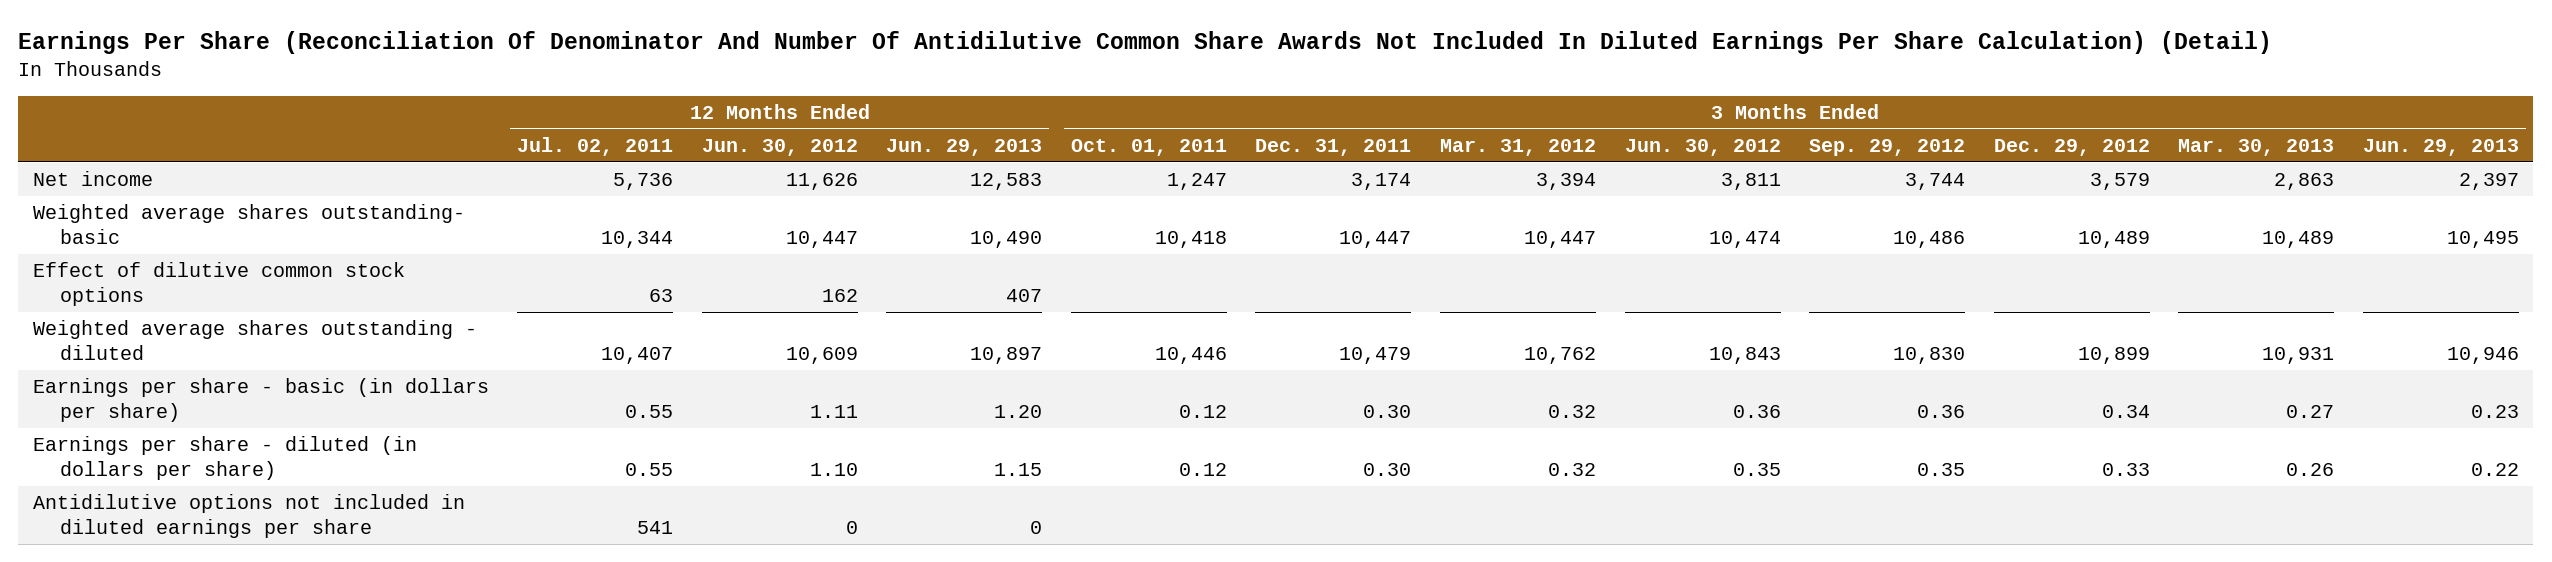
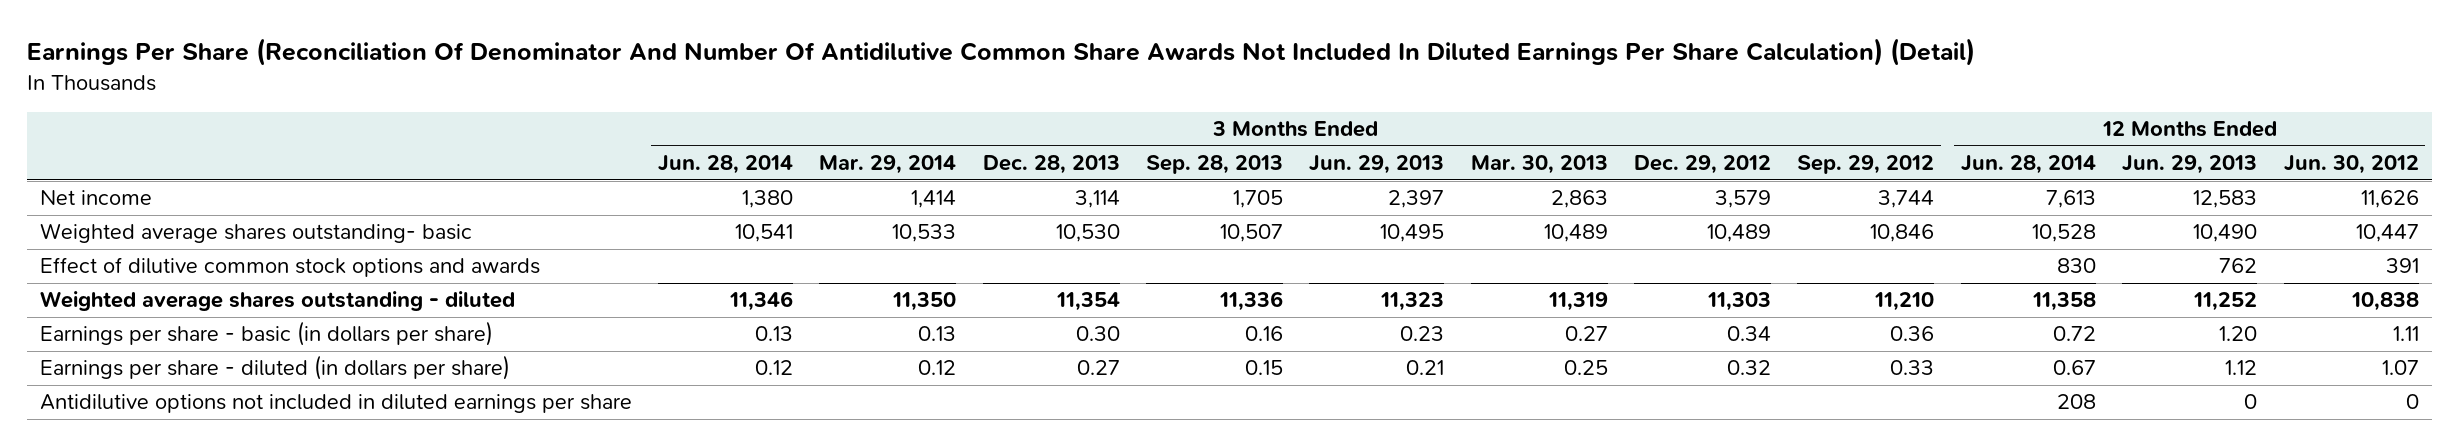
[517,136,674,156] Jul. 02, 2011 -> none
[1070,138,1227,156] Oct. 01, 2011 -> none
[1255,138,1412,156] Dec. 31, 2011 -> none
[1440,138,1597,156] Mar. 31, 2012 -> none
[1624,138,1781,156] Jun. 30, 2012 -> none
none -> [658,155,794,175] Jun. 28, 2014
none -> [819,155,957,175] Mar. 29, 2014
none -> [982,155,1120,175] Dec. 28, 2013
none -> [1146,155,1284,175] Sep. 28, 2013
none -> [1960,155,2096,175] Jun. 28, 2014
[1893,231,1966,249] 10,486 -> [1870,224,1935,243] 10,846
[32,262,405,307] Effect of dilutive common stock options -> [39,257,540,278] Effect of dilutive common stock options and awards
[821,289,858,303] 162 -> [2385,258,2419,274] 391
[1006,289,1043,303] 407 -> [2219,258,2258,274] 762
[785,347,858,365] 10,609 -> [2350,292,2419,312] 10,838
[970,347,1043,365] 10,897 -> [2193,292,2258,312] 11,252
[1893,347,1966,365] 10,830 -> [1874,292,1935,312] 11,210
[2077,347,2150,365] 10,899 -> [1707,292,1772,312] 11,303
[2262,347,2335,365] 10,931 -> [1547,292,1608,312] 11,319
[2446,347,2519,365] 10,946 -> [1380,292,1445,312] 11,323
[809,463,858,477] 1.10 -> [2381,360,2419,376] 1.07
[994,463,1043,477] 1.15 -> [2225,360,2258,376] 1.12
[1917,463,1966,477] 0.35 -> [1890,360,1935,376] 0.33
[2101,463,2150,477] 0.33 -> [1727,360,1772,376] 0.32
[2286,463,2335,477] 0.26 -> [1563,360,1608,376] 0.25
[2470,463,2519,477] 0.22 -> [1406,360,1445,376] 0.21

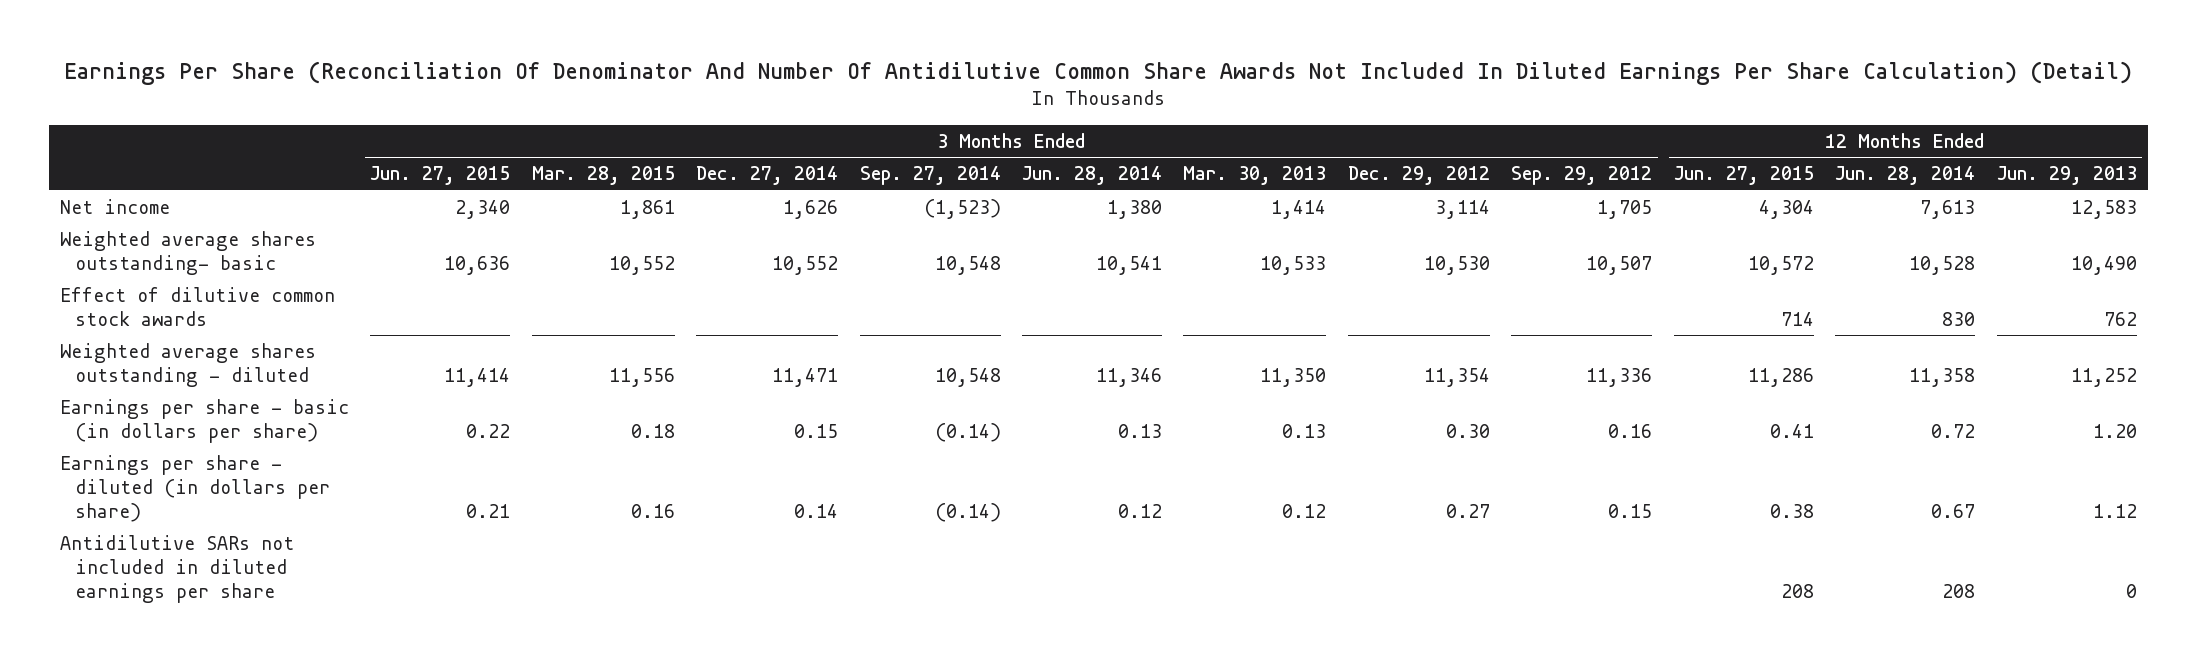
[819,155,957,175] Mar. 29, 2014 -> none
[982,155,1120,175] Dec. 28, 2013 -> none
[1146,155,1284,175] Sep. 28, 2013 -> none
[1309,155,1445,175] Jun. 29, 2013 -> none
[2283,155,2419,175] Jun. 30, 2012 -> none
none -> [370,166,511,186] Jun. 27, 2015
none -> [531,166,675,186] Mar. 28, 2015
none -> [696,166,839,186] Dec. 27, 2014
none -> [859,166,1001,186] Sep. 27, 2014
none -> [1673,166,1814,186] Jun. 27, 2015
[1550,190,1608,209] 2,863 -> [1271,199,1327,219] 1,414
[1715,190,1772,209] 3,579 -> [1434,199,1490,219] 3,114
[1878,190,1935,209] 3,744 -> [1597,199,1653,219] 1,705
[1543,224,1608,243] 10,489 -> [1260,255,1327,275] 10,533
[1707,224,1772,243] 10,489 -> [1423,255,1490,275] 10,530
[1870,224,1935,243] 10,846 -> [1586,255,1653,275] 10,507
[39,257,540,278] Effect of dilutive common stock options and awards -> [59,286,335,326] Effect of dilutive common stock awards
[1547,292,1608,312] 11,319 -> [1260,367,1327,387] 11,350
[1707,292,1772,312] 11,303 -> [1423,367,1490,387] 11,354
[1874,292,1935,312] 11,210 -> [1586,367,1653,387] 11,336
[1564,326,1608,342] 0.27 -> [1282,423,1327,438] 0.13
[1727,326,1772,342] 0.34 -> [1445,423,1490,438] 0.30
[1890,326,1935,342] 0.36 -> [1608,423,1653,438] 0.16
[1563,360,1608,376] 0.25 -> [1282,503,1327,518] 0.12
[1727,360,1772,376] 0.32 -> [1445,503,1490,518] 0.27
[1890,360,1935,376] 0.33 -> [1608,503,1653,518] 0.15
[39,394,632,414] Antidilutive options not included in diluted earnings per share -> [59,534,294,603] Antidilutive SARs not included in diluted earnings per share

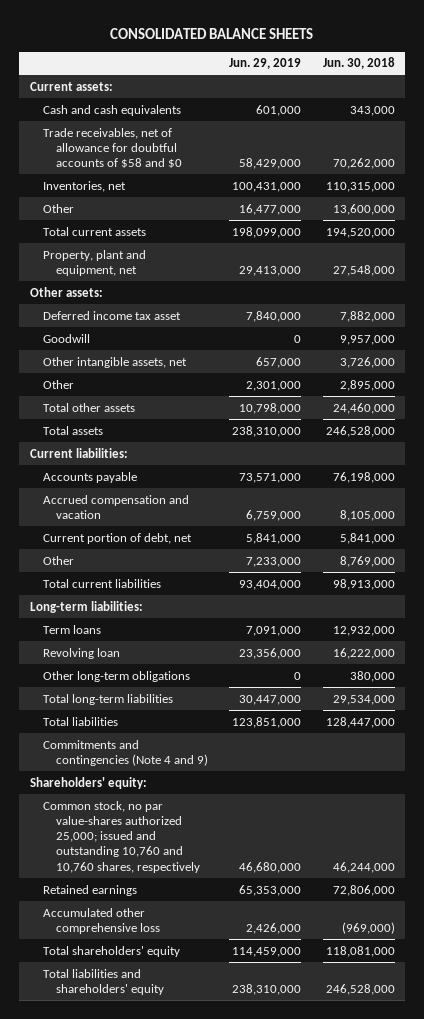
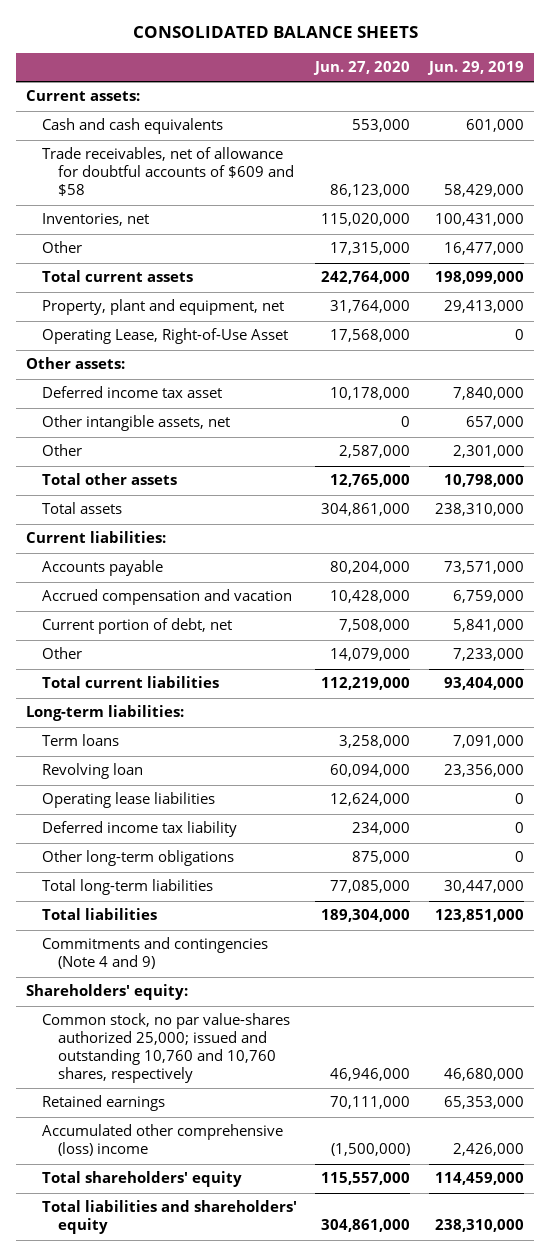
[322,57,395,70] Jun. 30, 2018 -> none
none -> [313,61,411,76] Jun. 27, 2020
[42,127,183,169] Trade receivables, net of allowance for doubtful accounts of $58 and $0 -> [41,147,294,197] Trade receivables, net of allowance for doubtful accounts of $609 and $58
none -> [41,328,288,345] Operating Lease, Right-of-Use Asset
[42,333,90,343] Goodwill -> none
none -> [41,792,215,809] Operating lease liabilities
none -> [41,821,237,838] Deferred income tax liability
[42,907,161,934] Accumulated other comprehensive loss -> [41,1124,283,1157] Accumulated other comprehensive (loss) income

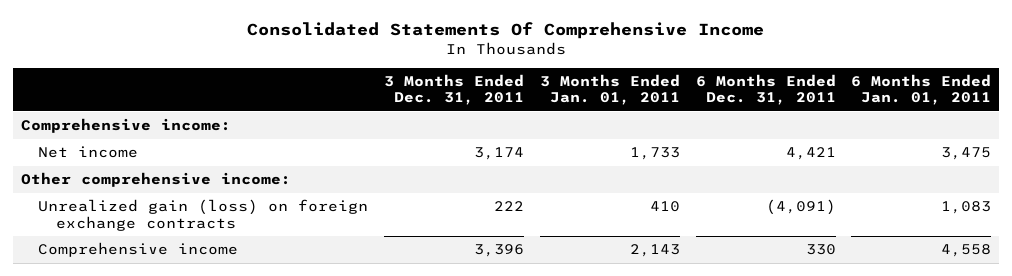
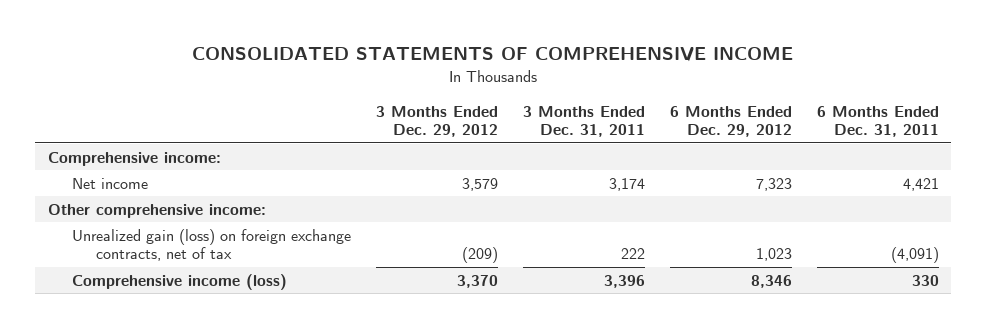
[247,21,765,39] Consolidated Statements Of Comprehensive Income -> [192,47,794,63] CONSOLIDATED STATEMENTS OF COMPREHENSIVE INCOME
[539,73,680,106] 3 Months Ended Jan. 01, 2011 -> none
[851,73,992,106] 6 Months Ended Jan. 01, 2011 -> none
none -> [375,105,498,138] 3 Months Ended Dec. 29, 2012
none -> [669,105,792,138] 6 Months Ended Dec. 29, 2012
[38,199,369,231] Unrealized gain (loss) on foreign exchange contracts -> [71,228,351,262] Unrealized gain (loss) on foreign exchange contracts, net of tax
[38,242,239,258] Comprehensive income -> [71,273,287,290] Comprehensive income (loss)

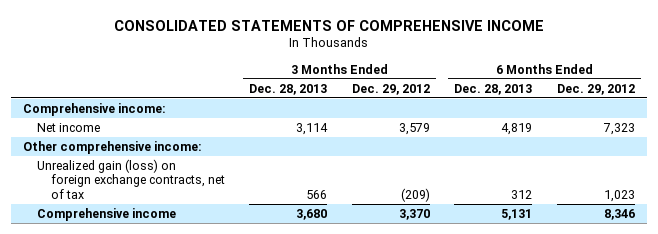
[522,105,645,138] 3 Months Ended Dec. 31, 2011 -> none
[816,105,939,138] 6 Months Ended Dec. 31, 2011 -> none
none -> [249,83,328,95] Dec. 28, 2013
none -> [454,83,533,95] Dec. 28, 2013
[71,273,287,290] Comprehensive income (loss) -> [37,207,177,221] Comprehensive income

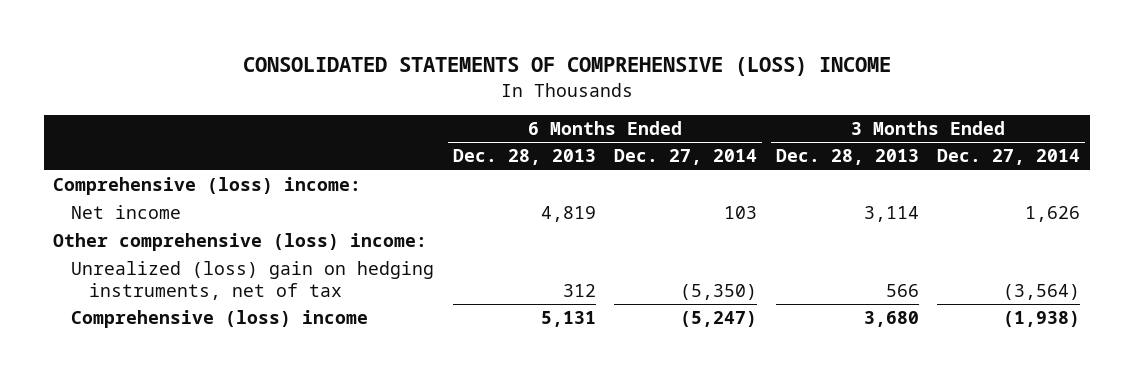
[114,19,545,31] CONSOLIDATED STATEMENTS OF COMPREHENSIVE INCOME -> [242,57,891,77] CONSOLIDATED STATEMENTS OF COMPREHENSIVE (LOSS) INCOME
[351,83,430,95] Dec. 29, 2012 -> none
[557,83,636,95] Dec. 29, 2012 -> none
none -> [614,149,758,166] Dec. 27, 2014
none -> [937,149,1081,166] Dec. 27, 2014
[23,102,167,116] Comprehensive income: -> [53,177,362,196] Comprehensive (loss) income:
[23,140,203,154] Other comprehensive income: -> [53,233,428,252] Other comprehensive (loss) income:
[37,158,225,200] Unrealized gain (loss) on foreign exchange contracts, net of tax -> [71,261,435,301] Unrealized (loss) gain on hedging instruments, net of tax
[37,207,177,221] Comprehensive income -> [71,310,369,329] Comprehensive (loss) income

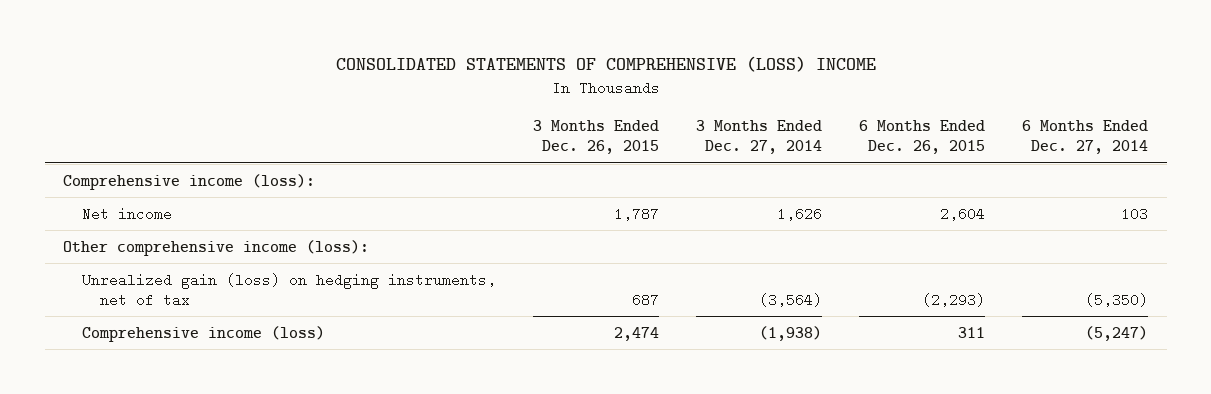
[452,149,596,166] Dec. 28, 2013 -> none
[775,149,919,166] Dec. 28, 2013 -> none
none -> [532,120,659,155] 3 Months Ended Dec. 26, 2015
none -> [859,120,986,155] 6 Months Ended Dec. 26, 2015
[53,177,362,196] Comprehensive (loss) income: -> [63,173,316,190] Comprehensive income (loss):
[53,233,428,252] Other comprehensive (loss) income: -> [63,239,370,256] Other comprehensive income (loss):
[71,261,435,301] Unrealized (loss) gain on hedging instruments, net of tax -> [81,272,496,307] Unrealized gain (loss) on hedging instruments, net of tax
[71,310,369,329] Comprehensive (loss) income -> [81,325,325,342] Comprehensive income (loss)

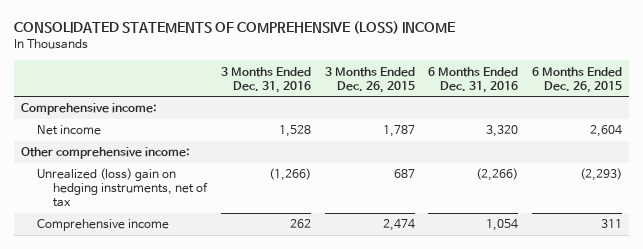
[695,120,822,155] 3 Months Ended Dec. 27, 2014 -> none
[1022,120,1149,155] 6 Months Ended Dec. 27, 2014 -> none
none -> [220,66,311,93] 3 Months Ended Dec. 31, 2016
none -> [428,66,519,93] 6 Months Ended Dec. 31, 2016
[63,173,316,190] Comprehensive income (loss): -> [20,103,157,116] Comprehensive income:
[63,239,370,256] Other comprehensive income (loss): -> [20,147,190,160] Other comprehensive income:
[81,272,496,307] Unrealized gain (loss) on hedging instruments, net of tax -> [37,168,209,208] Unrealized (loss) gain on hedging instruments, net of tax
[81,325,325,342] Comprehensive income (loss) -> [37,219,170,232] Comprehensive income

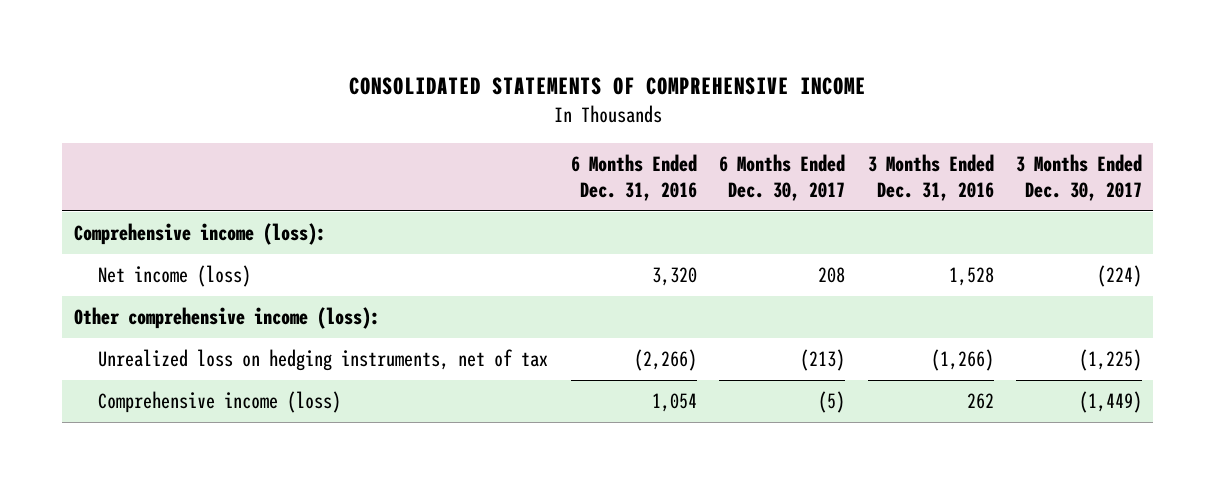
[13,21,455,35] CONSOLIDATED STATEMENTS OF COMPREHENSIVE (LOSS) INCOME -> [348,77,866,96] CONSOLIDATED STATEMENTS OF COMPREHENSIVE INCOME
[324,66,415,93] 3 Months Ended Dec. 26, 2015 -> none
[531,66,622,93] 6 Months Ended Dec. 26, 2015 -> none
none -> [719,153,846,202] 6 Months Ended Dec. 30, 2017
none -> [1016,153,1143,202] 3 Months Ended Dec. 30, 2017
[20,103,157,116] Comprehensive income: -> [73,223,326,246] Comprehensive income (loss):
[37,125,102,136] Net income -> [98,265,252,288] Net income (loss)
[20,147,190,160] Other comprehensive income: -> [73,307,380,330] Other comprehensive income (loss):
[37,168,209,208] Unrealized (loss) gain on hedging instruments, net of tax -> [98,349,549,372] Unrealized loss on hedging instruments, net of tax
[37,219,170,232] Comprehensive income -> [98,391,342,414] Comprehensive income (loss)

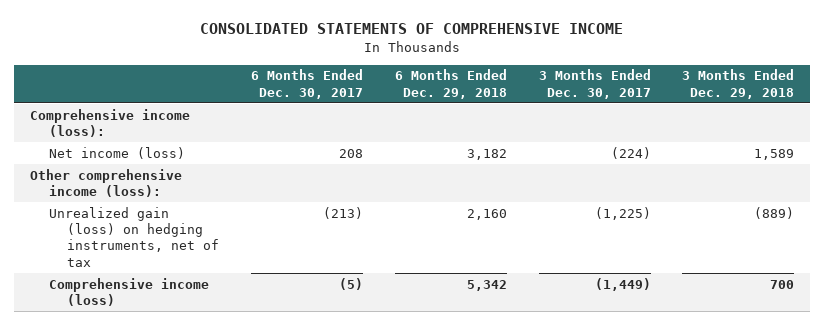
[570,153,697,202] 6 Months Ended Dec. 31, 2016 -> none
[867,153,994,202] 3 Months Ended Dec. 31, 2016 -> none
none -> [394,69,507,99] 6 Months Ended Dec. 29, 2018
none -> [682,69,795,99] 3 Months Ended Dec. 29, 2018
[98,349,549,372] Unrealized loss on hedging instruments, net of tax -> [48,206,220,267] Unrealized gain (loss) on hedging instruments, net of tax

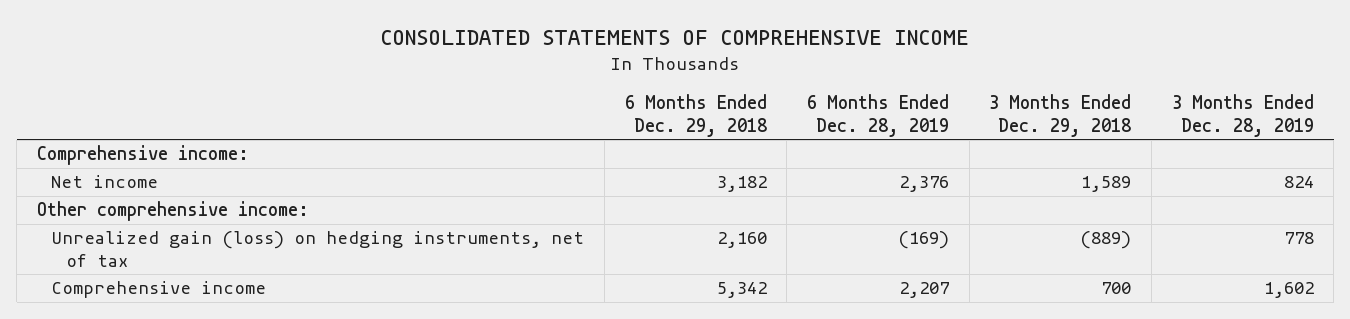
[251,69,364,99] 6 Months Ended Dec. 30, 2017 -> none
[538,69,651,99] 3 Months Ended Dec. 30, 2017 -> none
none -> [807,93,950,137] 6 Months Ended Dec. 28, 2019
none -> [1171,93,1314,137] 3 Months Ended Dec. 28, 2019
[30,108,191,137] Comprehensive income (loss): -> [36,145,249,166] Comprehensive income:
[48,146,185,159] Net income (loss) -> [51,175,159,189] Net income
[30,168,183,197] Other comprehensive income (loss): -> [36,201,309,222] Other comprehensive income:
[48,277,209,306] Comprehensive income (loss) -> [51,281,267,299] Comprehensive income

